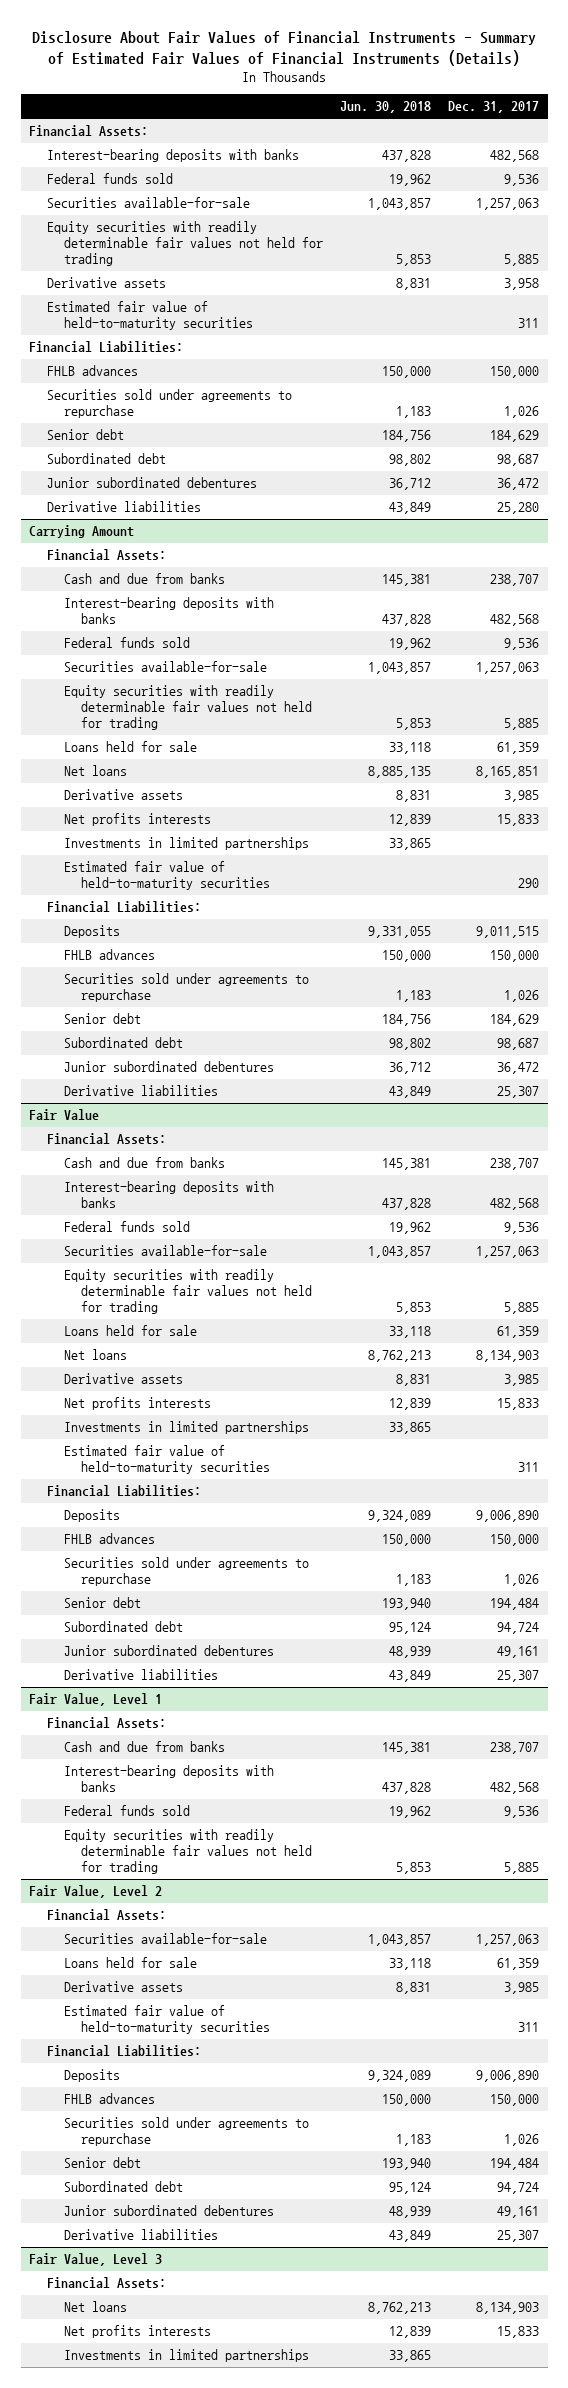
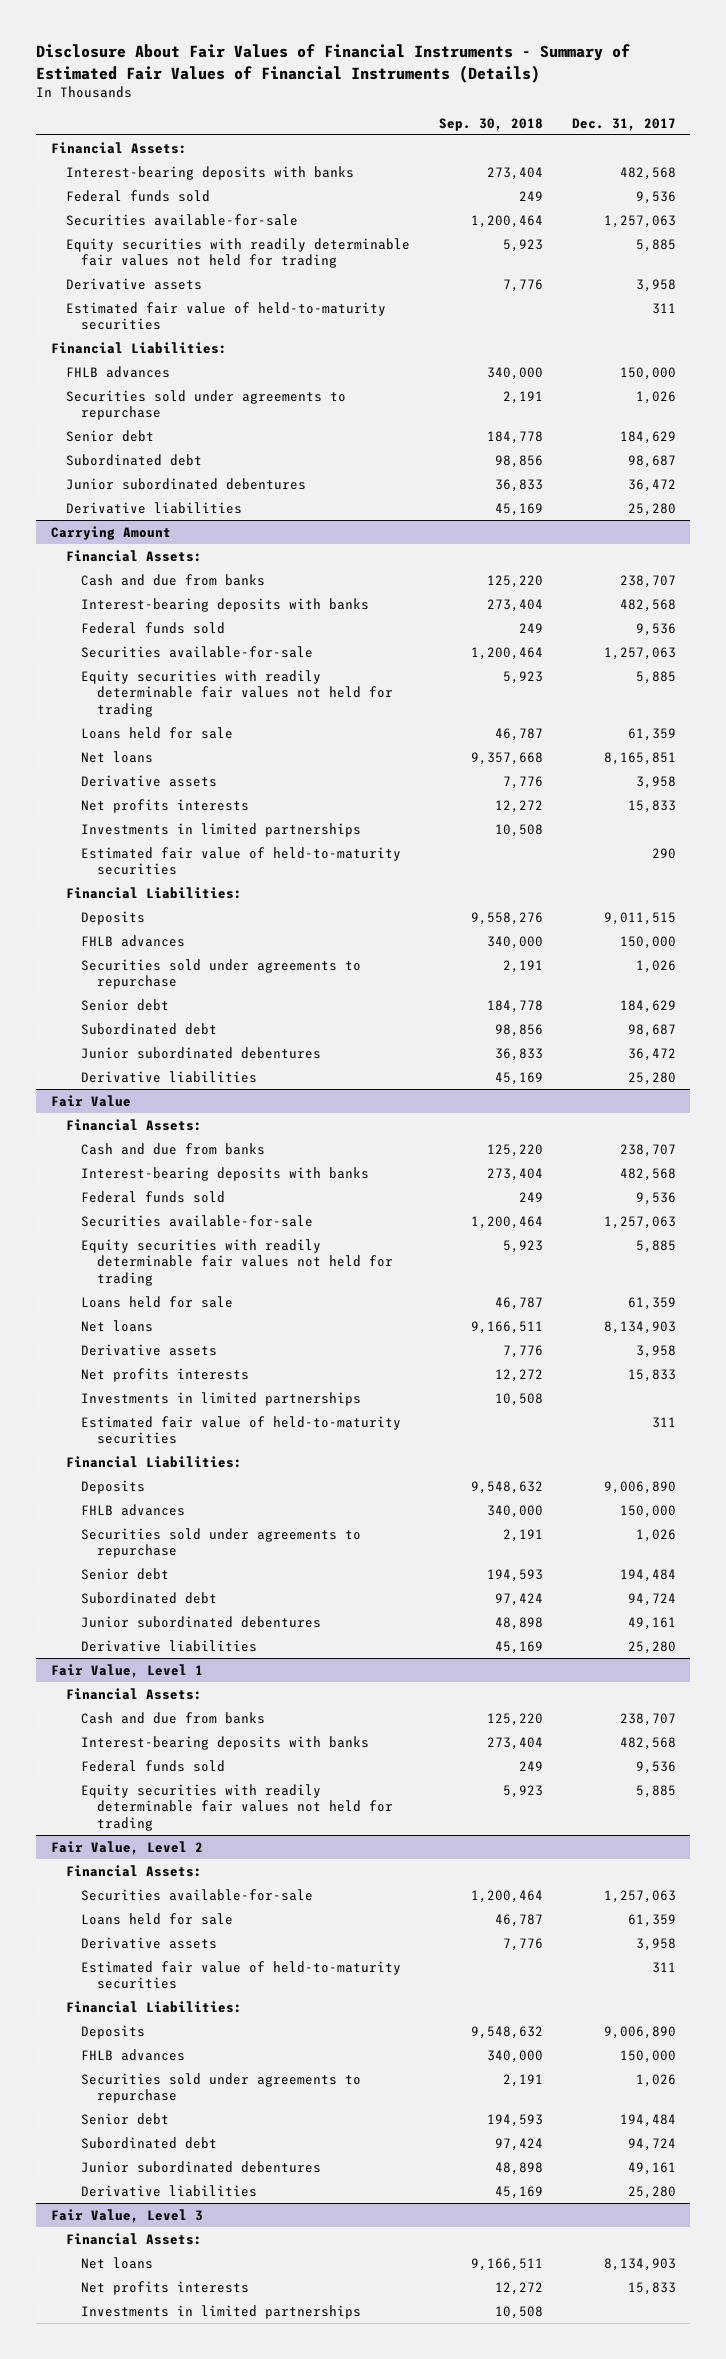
[340,101,432,114] Jun. 30, 2018 -> none
none -> [438,117,543,131] Sep. 30, 2018
[504,790,540,803] 3,985 -> [635,775,676,789] 3,958
[497,1086,540,1099] 25,307 -> [627,1071,676,1085] 25,280
[504,1374,540,1387] 3,985 -> [635,1344,676,1358] 3,958
[497,1670,540,1683] 25,307 -> [627,1640,676,1654] 25,280
[504,1982,540,1995] 3,985 -> [635,1937,676,1951] 3,958
[497,2230,540,2243] 25,307 -> [627,2185,676,2199] 25,280

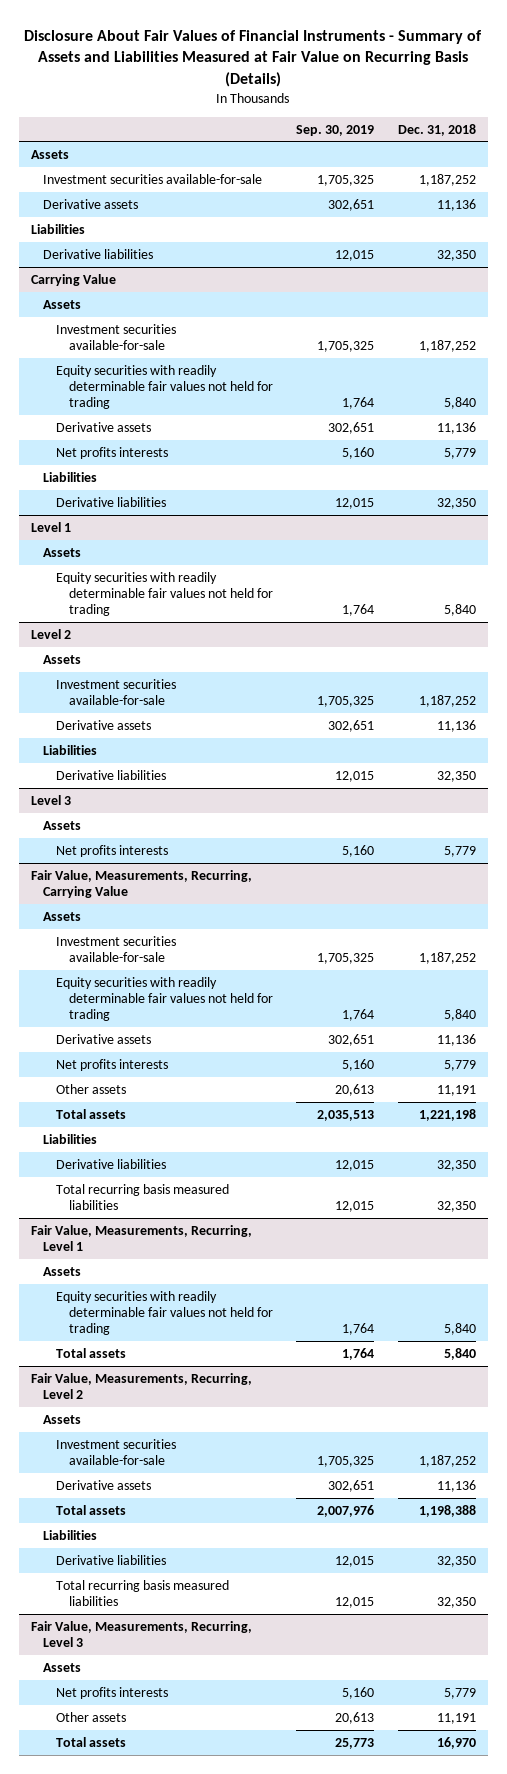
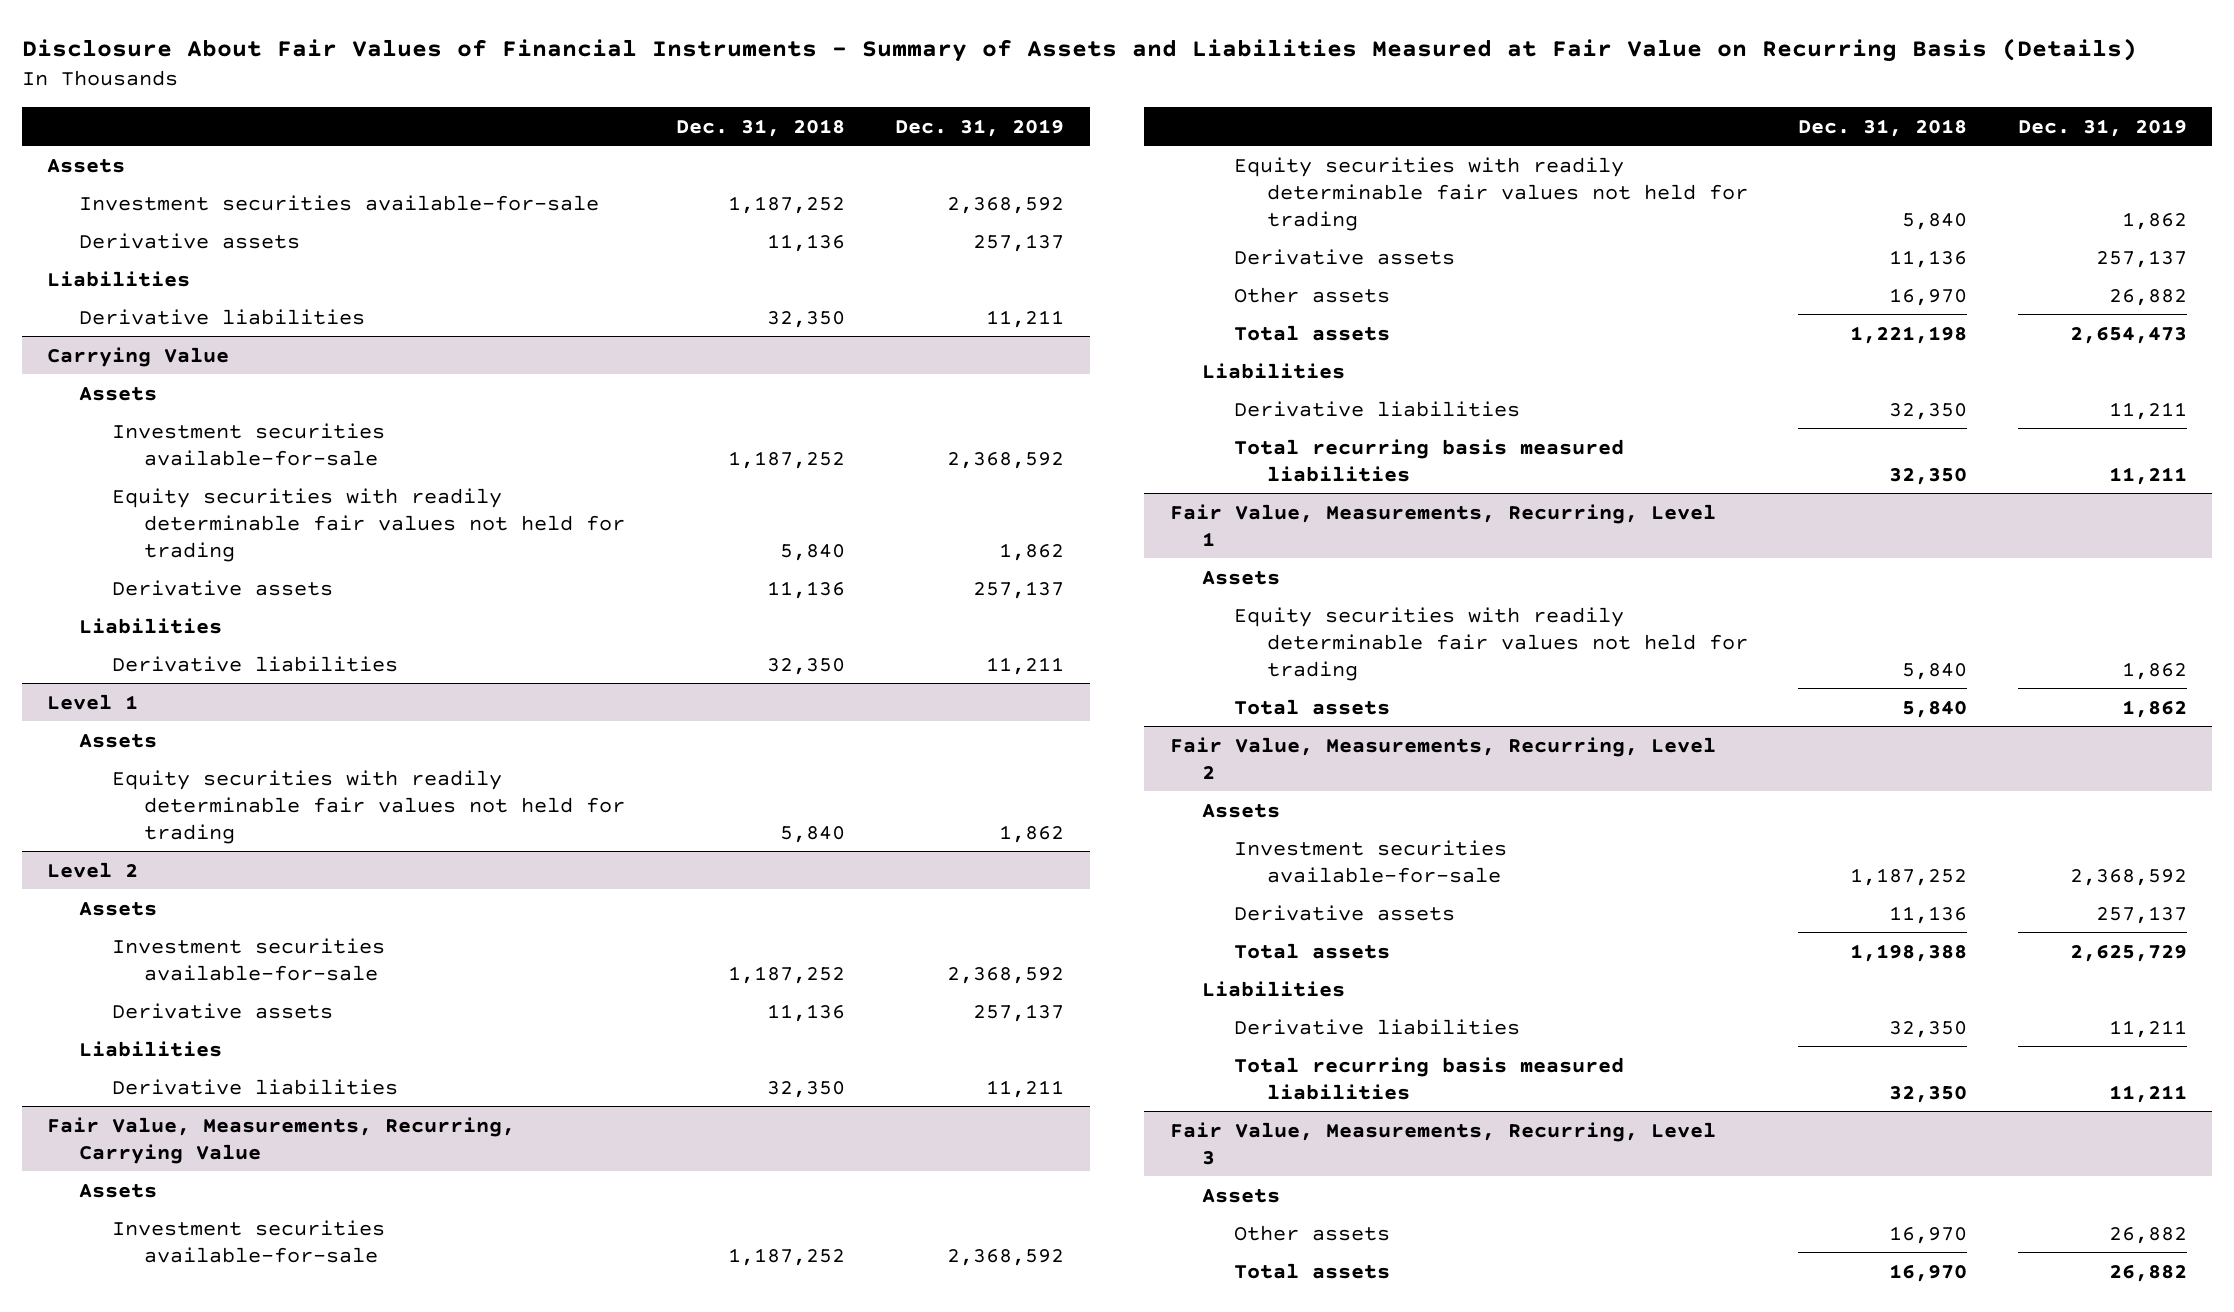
[296,124,375,136] Sep. 30, 2019 -> none
none -> [895,118,1065,137] Dec. 31, 2019
[56,446,169,459] Net profits interests -> none
[30,794,71,805] Level 3 -> none
[43,820,82,830] Assets -> none
[56,844,169,857] Net profits interests -> none
[56,1058,169,1071] Net profits interests -> none
[436,1084,476,1096] 11,191 -> [1889,287,1968,306] 16,970
[56,1686,169,1699] Net profits interests -> none
[436,1712,476,1724] 11,191 -> [1889,1225,1968,1244] 16,970

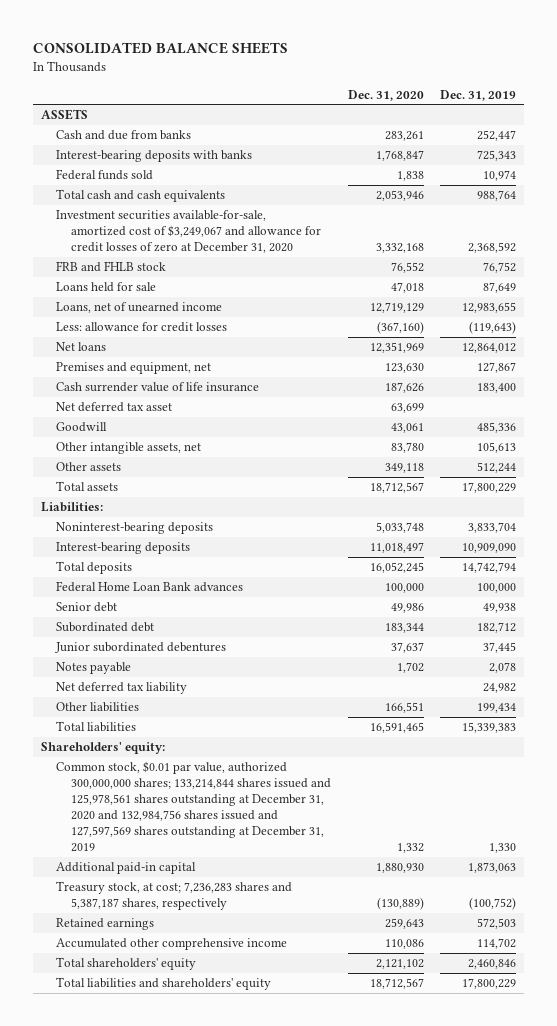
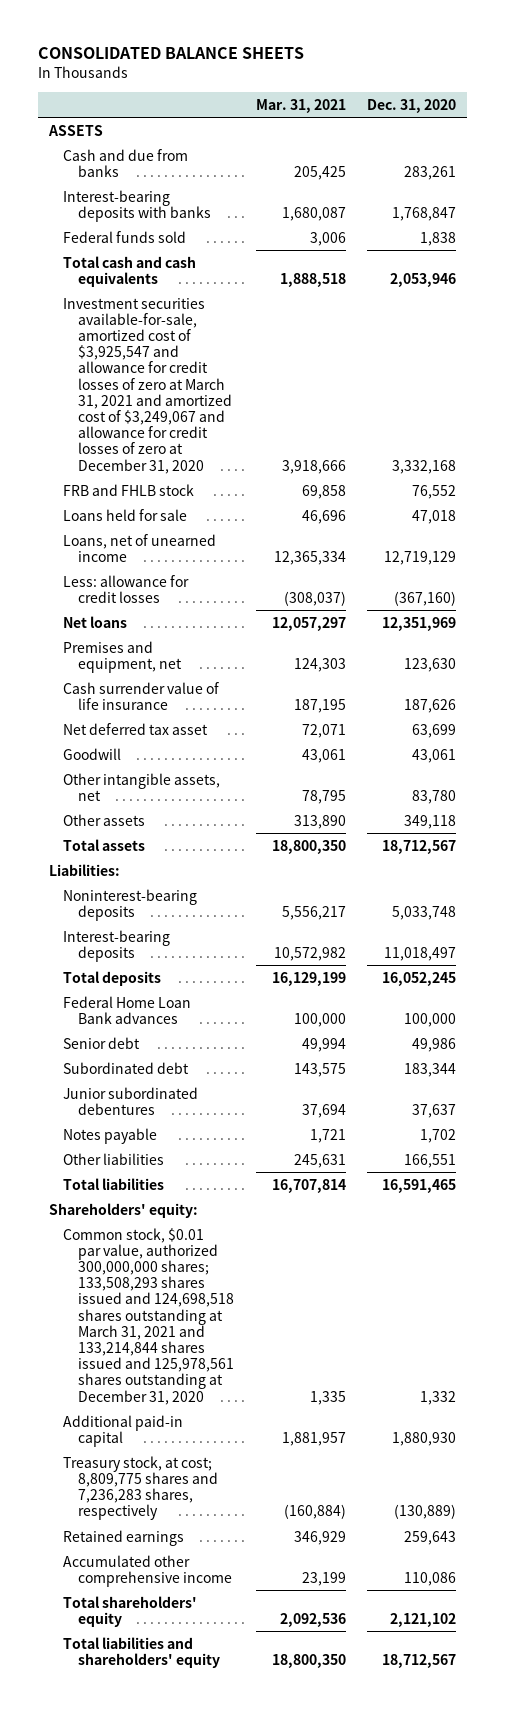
[440,89,517,101] Dec. 31, 2019 -> none
none -> [255,98,346,113] Mar. 31, 2021
[56,210,322,254] Investment securities available-for-sale, amortized cost of $3,249,067 and allowance for credit losses of zero at December 31, 2020 -> [63,297,233,474] Investment securities available-for-sale, amortized cost of $3,925,547 and allowance for credit losses of zero at March 31, 2021 and amortized cost of $3,249,067 and allowance for credit losses of zero at December 31, 2020
[56,682,188,695] Net deferred tax liability -> none
[56,761,332,852] Common stock, $0.01 par value, authorized 300,000,000 shares; 133,214,844 shares issued and 125,978,561 shares outstanding at December 31, 2020 and 132,984,756 shares issued and 127,597,569 shares outstanding at December 31, 2019 -> [63,1227,235,1405] Common stock, $0.01 par value, authorized 300,000,000 shares; 133,508,293 shares issued and 124,698,518 shares outstanding at March 31, 2021 and 133,214,844 shares issued and 125,978,561 shares outstanding at December 31, 2020
[56,881,293,911] Treasury stock, at cost; 7,236,283 shares and 5,387,187 shares, respectively -> [63,1455,219,1521] Treasury stock, at cost; 8,809,775 shares and 7,236,283 shares, respectively

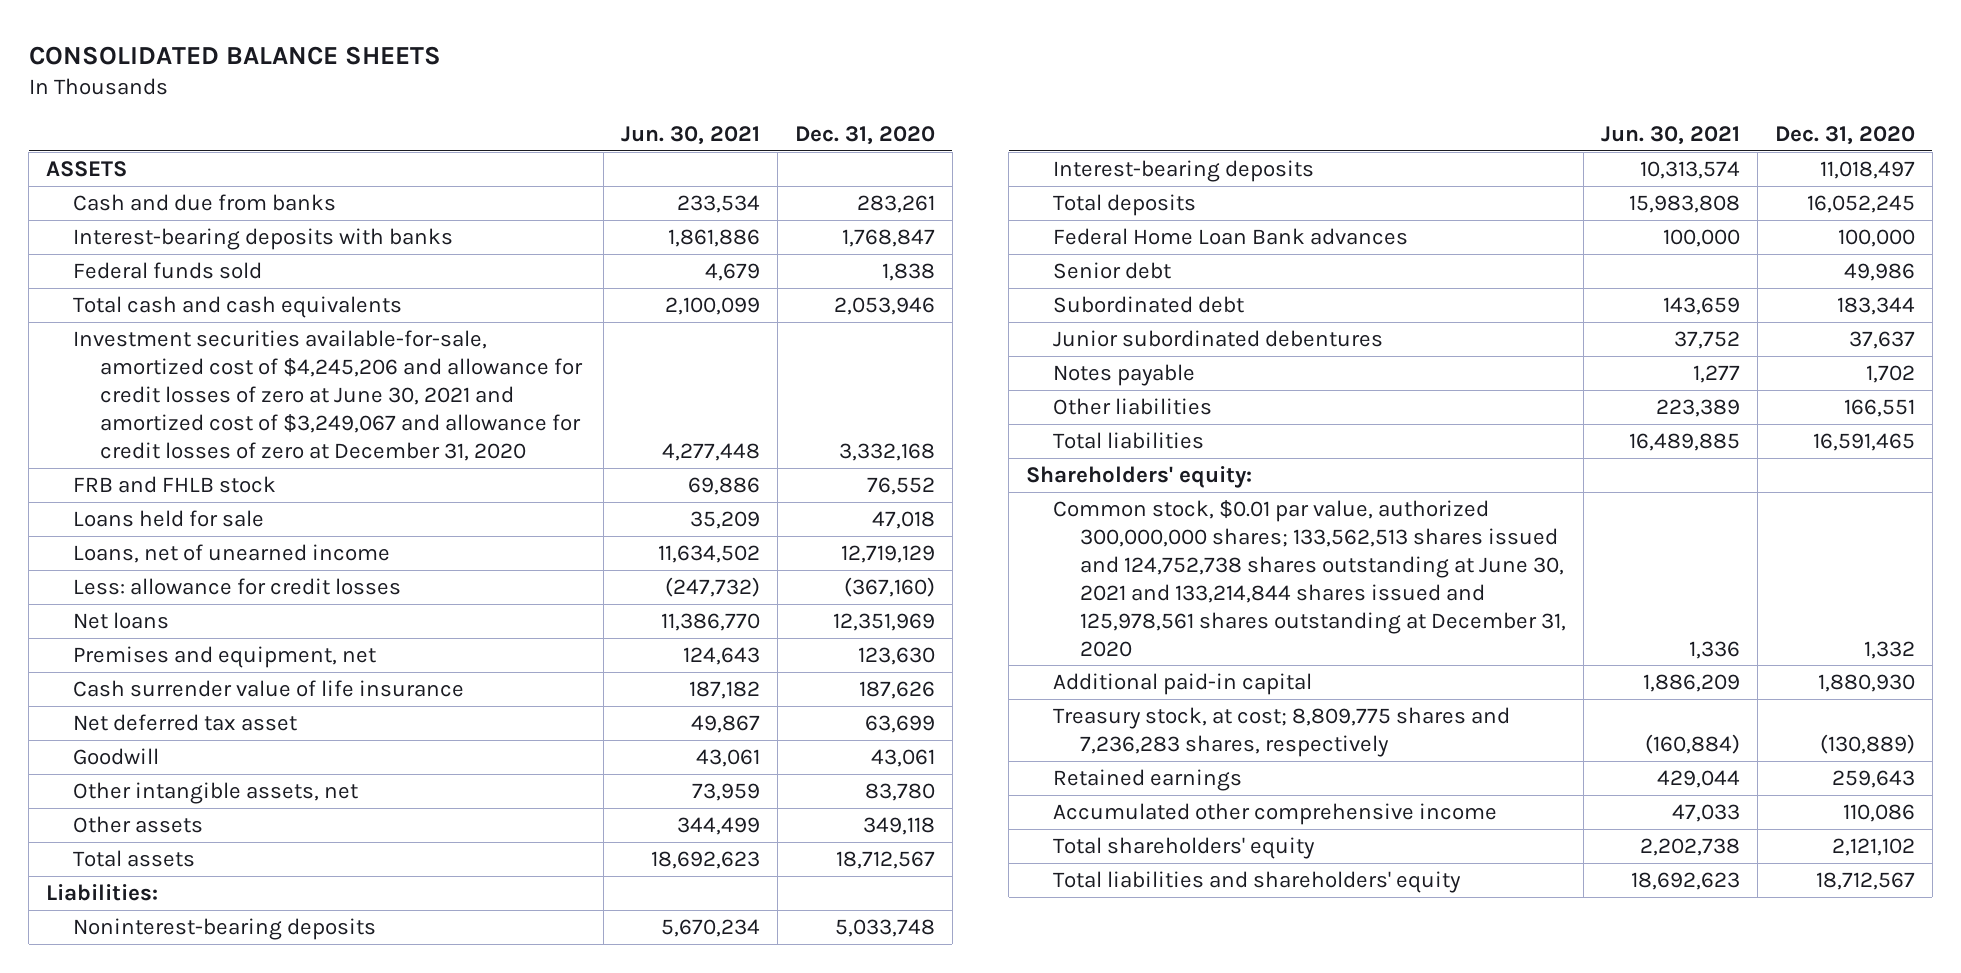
[255,98,346,113] Mar. 31, 2021 -> none
none -> [621,125,761,145] Jun. 30, 2021
[63,297,233,474] Investment securities available-for-sale, amortized cost of $3,925,547 and allowance for credit losses of zero at March 31, 2021 and amortized cost of $3,249,067 and allowance for credit losses of zero at December 31, 2020 -> [73,329,584,461] Investment securities available-for-sale, amortized cost of $4,245,206 and allowance for credit losses of zero at June 30, 2021 and amortized cost of $3,249,067 and allowance for credit losses of zero at December 31, 2020
[63,1227,235,1405] Common stock, $0.01 par value, authorized 300,000,000 shares; 133,508,293 shares issued and 124,698,518 shares outstanding at March 31, 2021 and 133,214,844 shares issued and 125,978,561 shares outstanding at December 31, 2020 -> [1053,499,1567,657] Common stock, $0.01 par value, authorized 300,000,000 shares; 133,562,513 shares issued and 124,752,738 shares outstanding at June 30, 2021 and 133,214,844 shares issued and 125,978,561 shares outstanding at December 31, 2020

